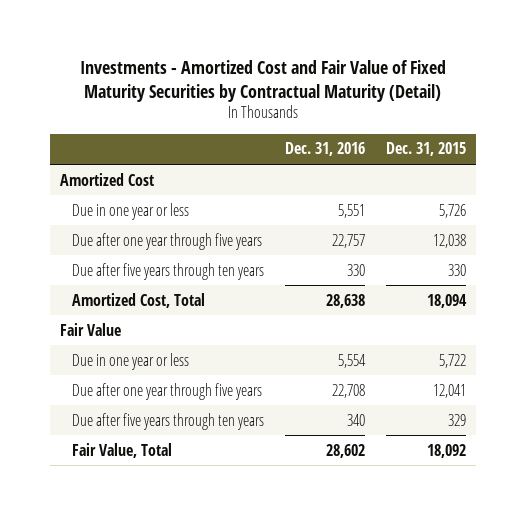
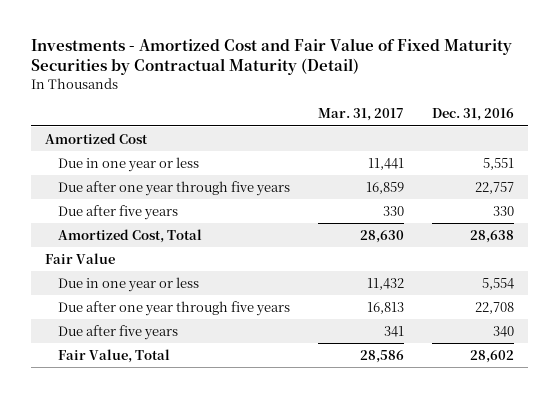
[385,142,466,157] Dec. 31, 2015 -> none
none -> [318,108,405,122] Mar. 31, 2017
[72,262,265,280] Due after five years through ten years -> [58,204,179,220] Due after five years
[72,412,265,430] Due after five years through ten years -> [58,324,179,340] Due after five years

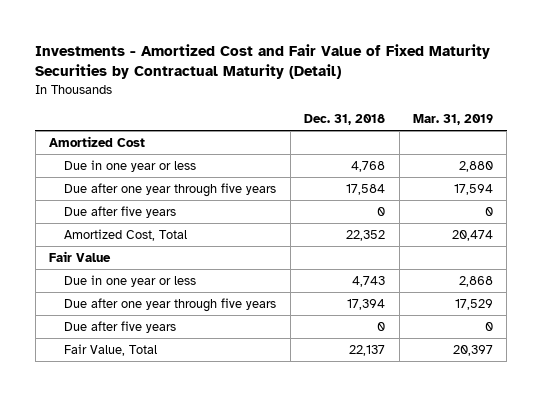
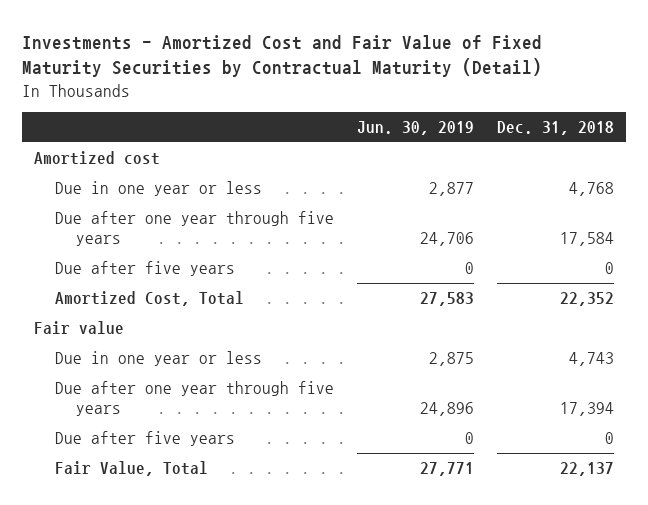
[413,114,494,126] Mar. 31, 2019 -> none
none -> [357,121,475,136] Jun. 30, 2019
[49,135,146,147] Amortized Cost -> [33,151,160,166] Amortized cost
[49,250,112,262] Fair Value -> [33,321,124,335] Fair value

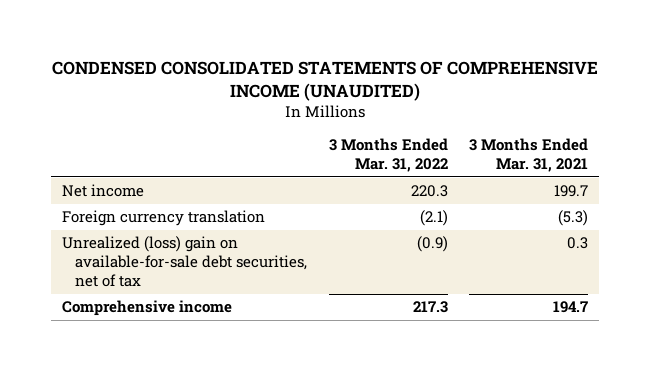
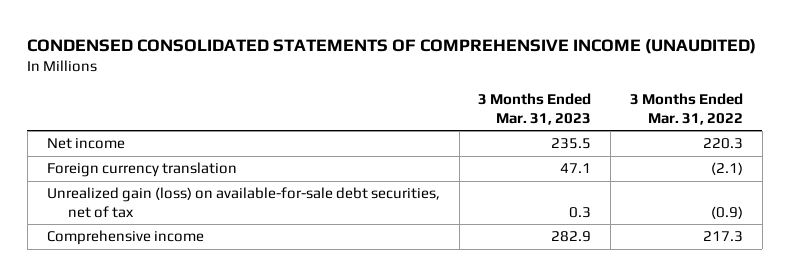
[469,138,589,173] 3 Months Ended Mar. 31, 2021 -> none
none -> [478,92,592,125] 3 Months Ended Mar. 31, 2023
[62,236,308,287] Unrealized (loss) gain on available-for-sale debt securities, net of tax -> [46,187,440,219] Unrealized gain (loss) on available-for-sale debt securities, net of tax

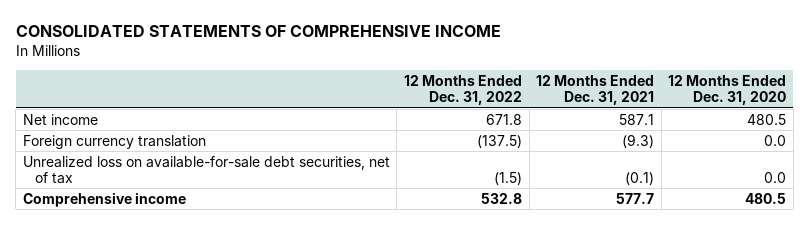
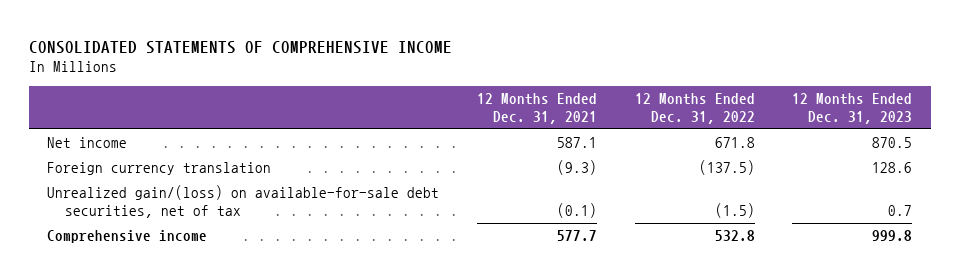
[668,74,787,106] 12 Months Ended Dec. 31, 2020 -> none
none -> [792,93,913,124] 12 Months Ended Dec. 31, 2023
[22,155,390,185] Unrealized loss on available-for-sale debt securities, net of tax -> [47,185,440,218] Unrealized gain/(loss) on available-for-sale debt securities, net of tax

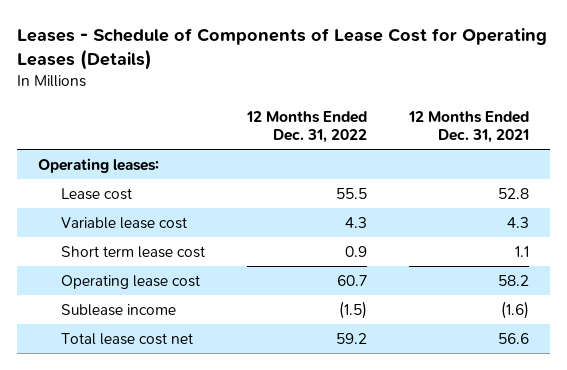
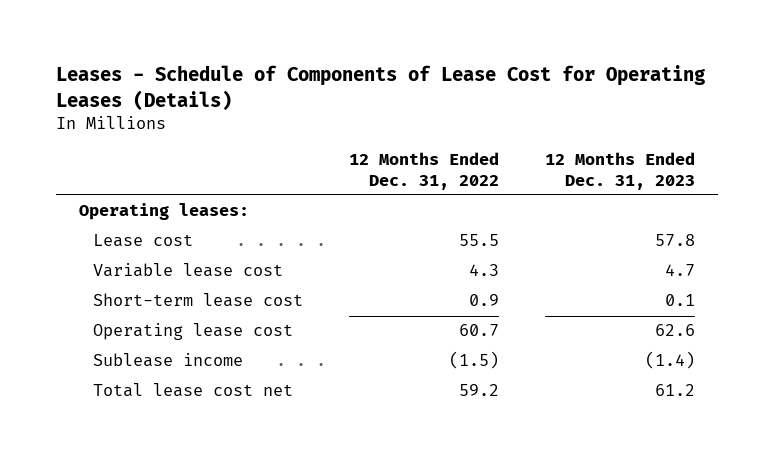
[407,110,529,143] 12 Months Ended Dec. 31, 2021 -> none
none -> [544,152,695,190] 12 Months Ended Dec. 31, 2023
[60,245,205,258] Short term lease cost -> [92,293,303,308] Short-term lease cost

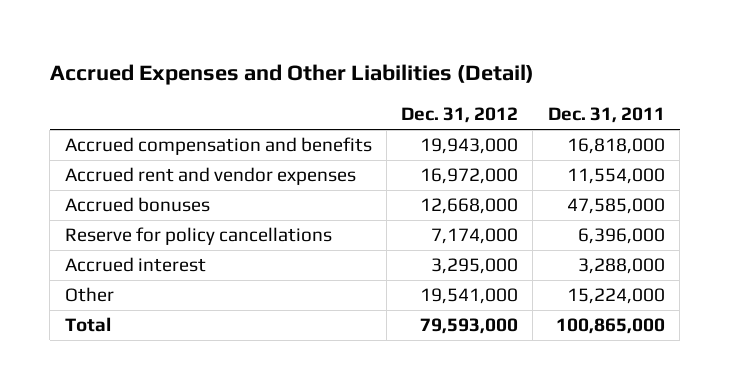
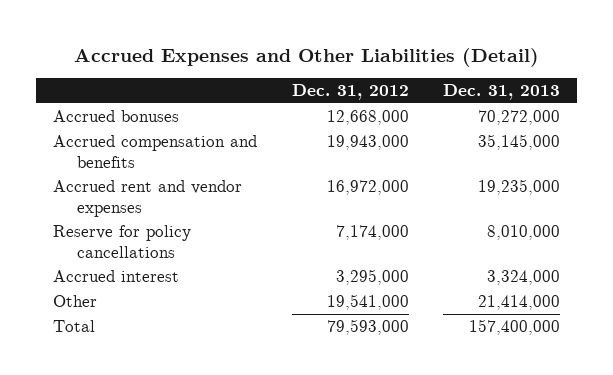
[547,107,665,124] Dec. 31, 2011 -> none
none -> [443,84,561,101] Dec. 31, 2013
[64,197,210,213] Accrued bonuses -> [53,109,180,122] Accrued bonuses

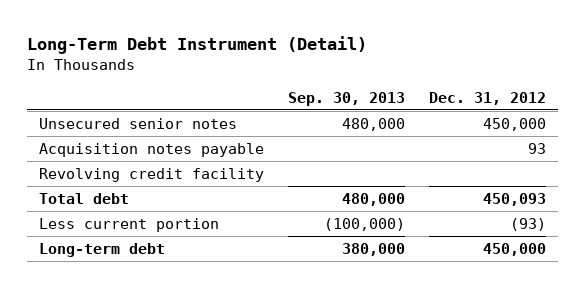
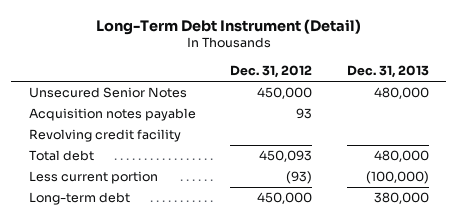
[288,91,406,106] Sep. 30, 2013 -> none
none -> [346,64,429,78] Dec. 31, 2013
[39,117,238,129] Unsecured senior notes -> [28,87,187,99] Unsecured Senior Notes

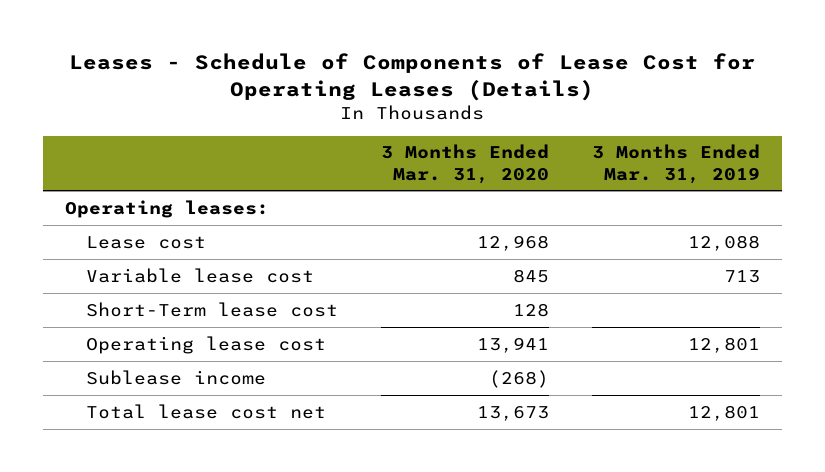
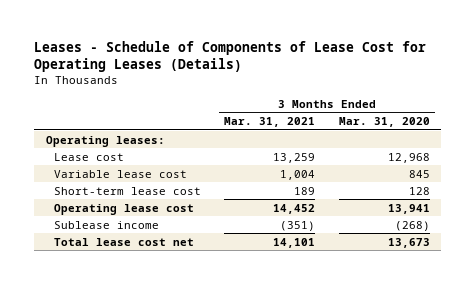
[591,144,760,184] 3 Months Ended Mar. 31, 2019 -> none
none -> [224,117,316,128] Mar. 31, 2021
[85,301,338,317] Short-Term lease cost -> [54,186,202,195] Short-term lease cost

